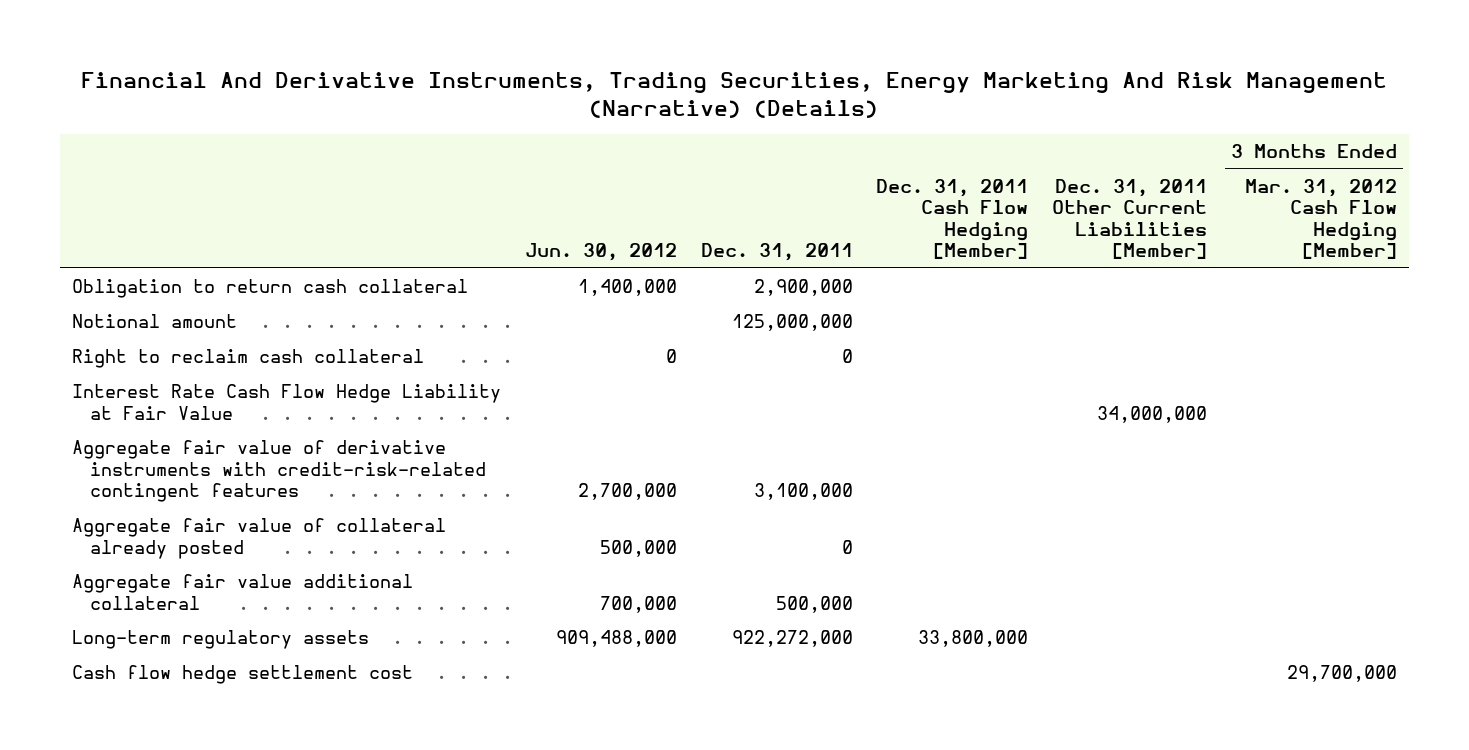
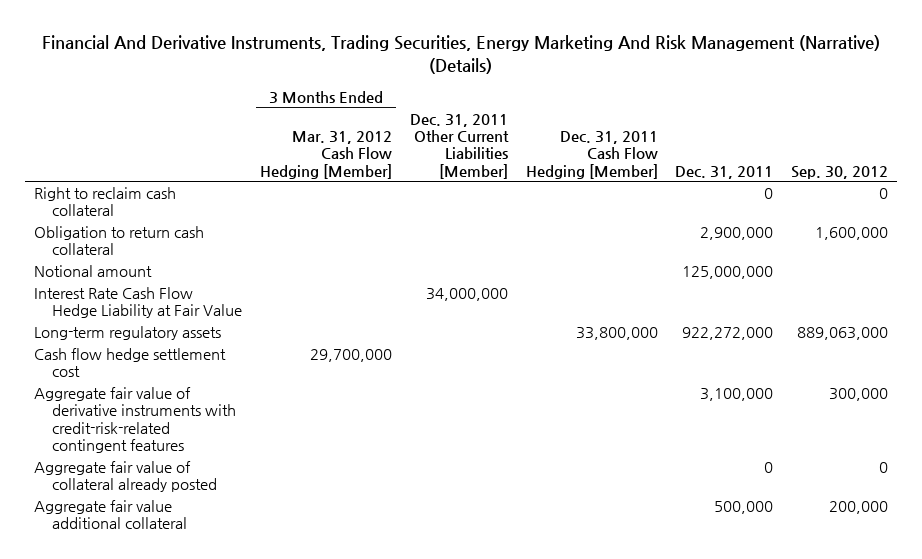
[524,243,677,262] Jun. 30, 2012 -> none
none -> [791,165,889,179] Sep. 30, 2012
[71,349,424,369] Right to reclaim cash collateral -> [34,187,177,217] Right to reclaim cash collateral
[71,630,369,650] Long-term regulatory assets -> [34,326,222,341] Long-term regulatory assets
[71,665,413,685] Cash flow hedge settlement cost -> [34,348,227,378] Cash flow hedge settlement cost

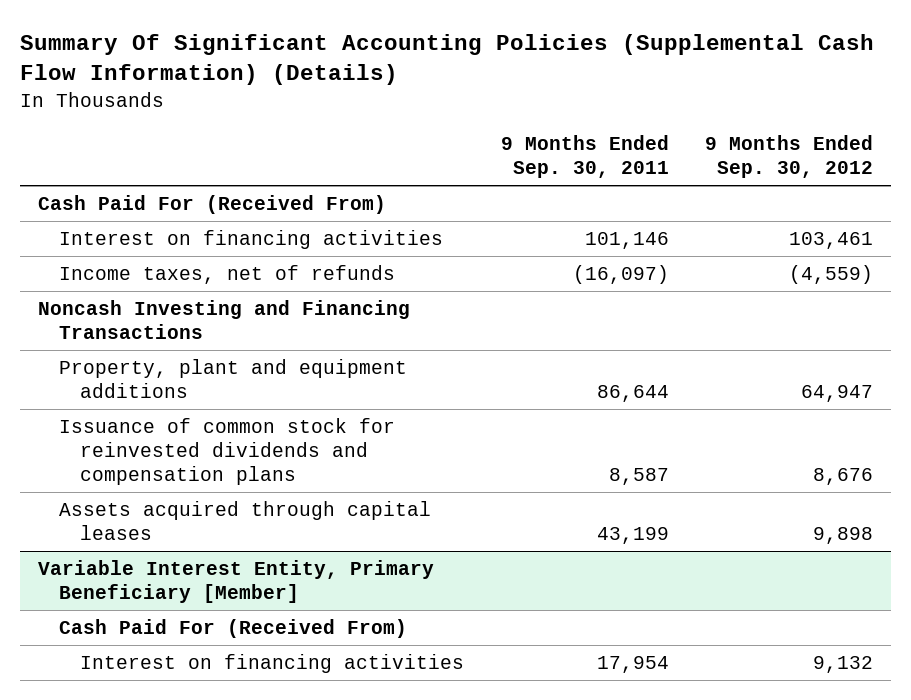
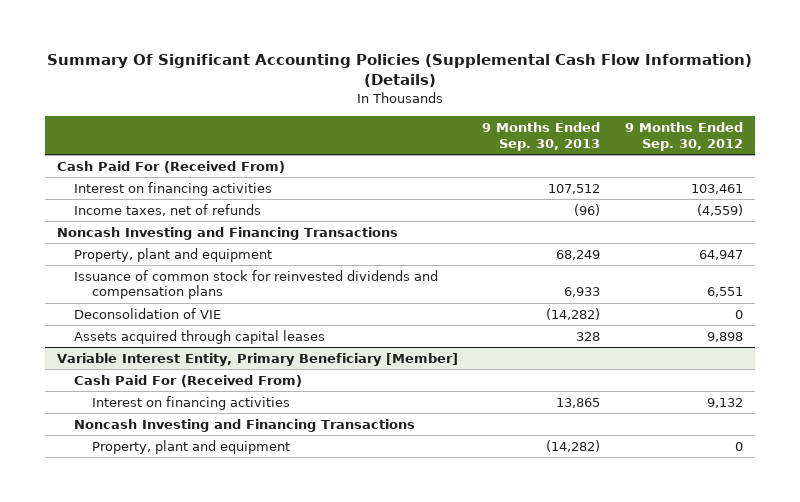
[500,134,669,179] 9 Months Ended Sep. 30, 2011 -> none
none -> [482,122,601,151] 9 Months Ended Sep. 30, 2013
[59,358,408,399] Property, plant and equipment additions -> [74,247,273,262] Property, plant and equipment
[813,468,874,486] 8,676 -> [706,287,743,298] 6,551
none -> [74,307,222,319] Deconsolidation of VIE
none -> [74,418,416,432] Noncash Investing and Financing Transactions
none -> [91,439,290,454] Property, plant and equipment

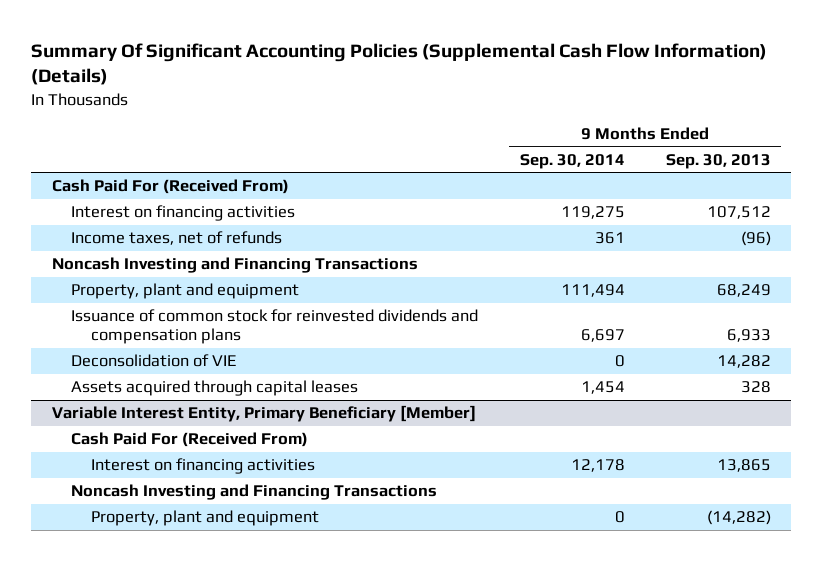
[624,122,743,151] 9 Months Ended Sep. 30, 2012 -> none
none -> [519,153,625,169] Sep. 30, 2014
[546,307,601,320] (14,282) -> [716,355,771,369] 14,282

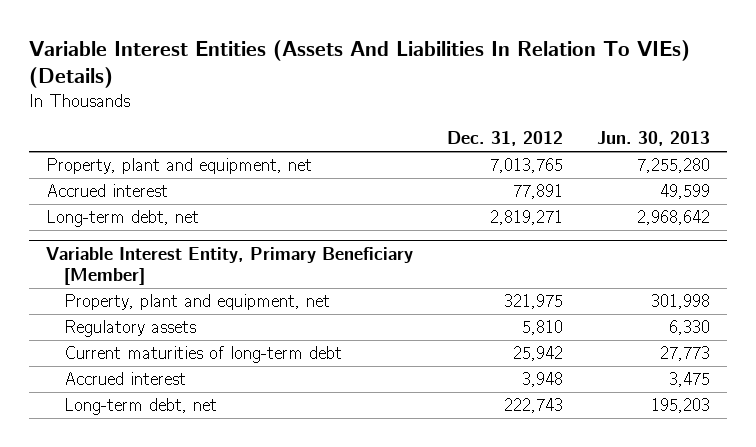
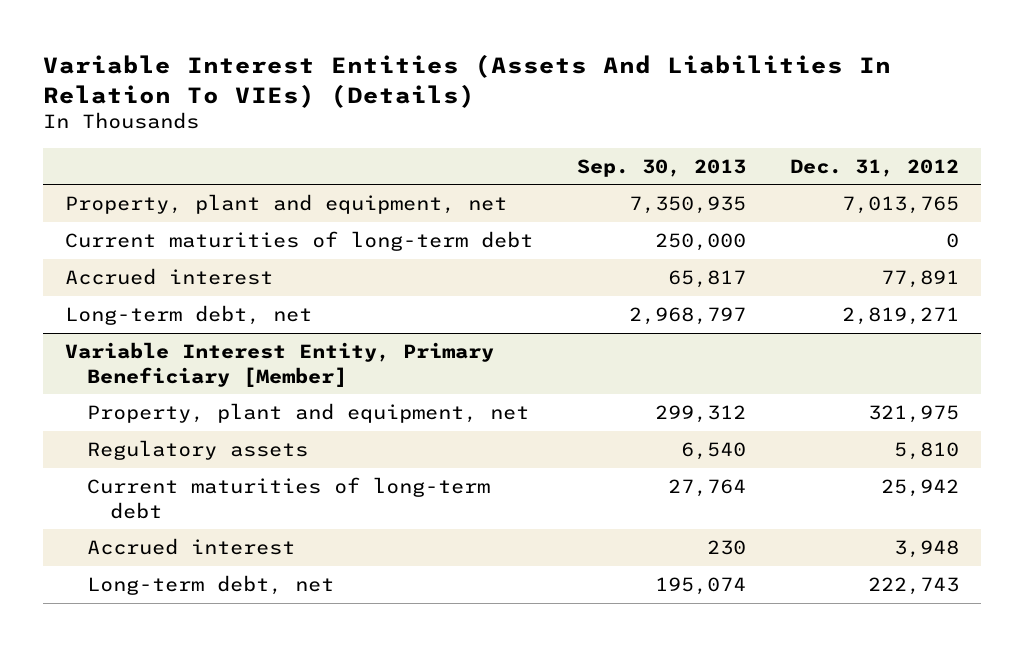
[597,131,711,147] Jun. 30, 2013 -> none
none -> [577,158,747,177] Sep. 30, 2013
none -> [65,231,534,252] Current maturities of long-term debt

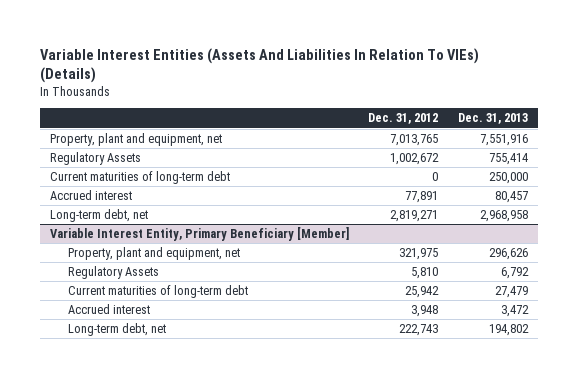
[577,158,747,177] Sep. 30, 2013 -> none
none -> [457,113,528,125] Dec. 31, 2013
none -> [49,152,141,166] Regulatory Assets
[87,440,309,461] Regulatory assets -> [67,266,159,280] Regulatory Assets

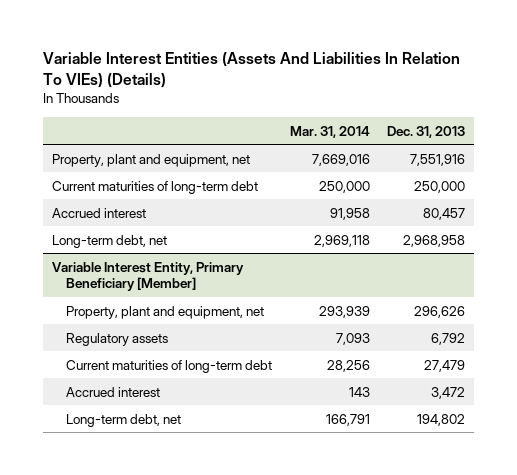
[368,113,439,125] Dec. 31, 2012 -> none
none -> [289,125,370,138] Mar. 31, 2014
[49,152,141,166] Regulatory Assets -> none
[67,266,159,280] Regulatory Assets -> [65,332,168,346] Regulatory assets

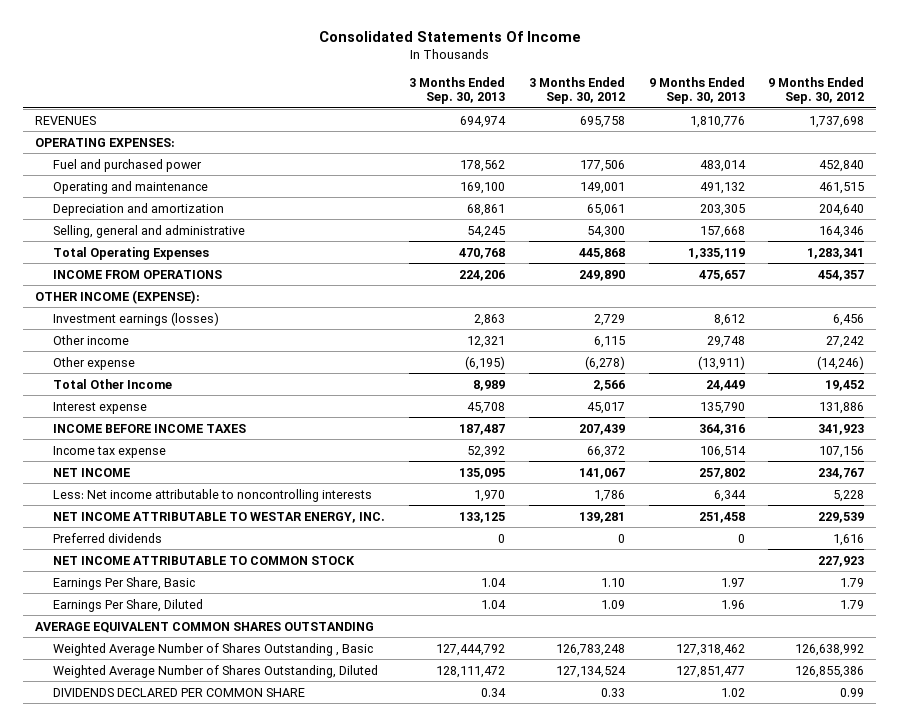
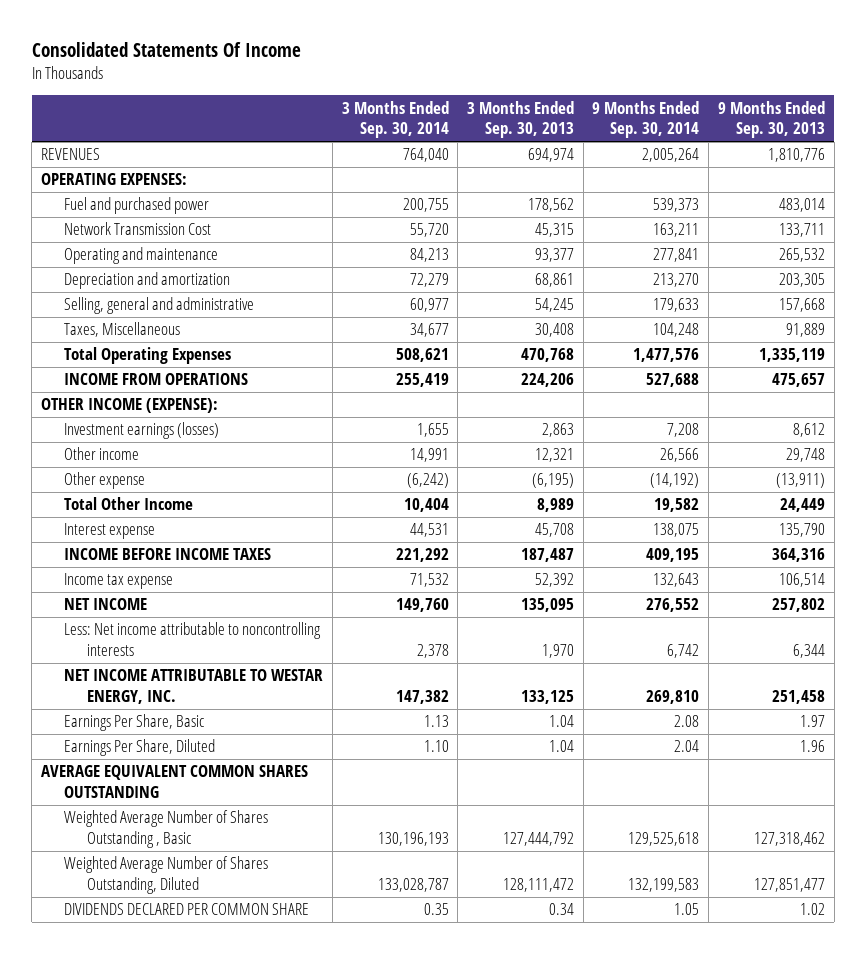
[528,76,625,105] 3 Months Ended Sep. 30, 2012 -> none
[768,76,865,105] 9 Months Ended Sep. 30, 2012 -> none
none -> [341,100,449,139] 3 Months Ended Sep. 30, 2014
none -> [592,100,700,139] 9 Months Ended Sep. 30, 2014
none -> [64,222,212,236] Network Transmission Cost
[460,181,506,194] 169,100 -> [535,248,575,263] 93,377
[699,181,745,194] 491,132 -> [778,248,825,263] 265,532
none -> [64,322,181,338] Taxes, Miscellaneous
[53,532,163,543] Preferred dividends -> none
[53,555,356,565] NET INCOME ATTRIBUTABLE TO COMMON STOCK -> none

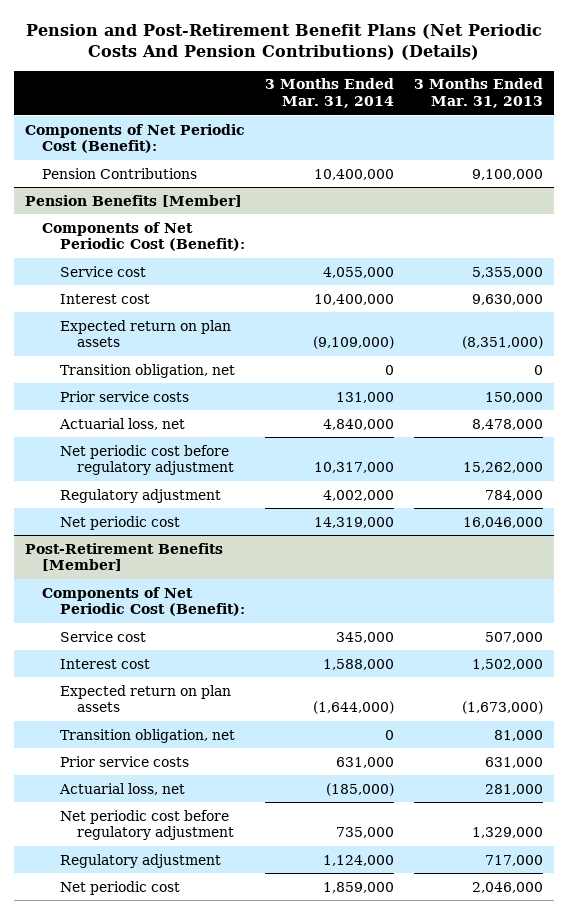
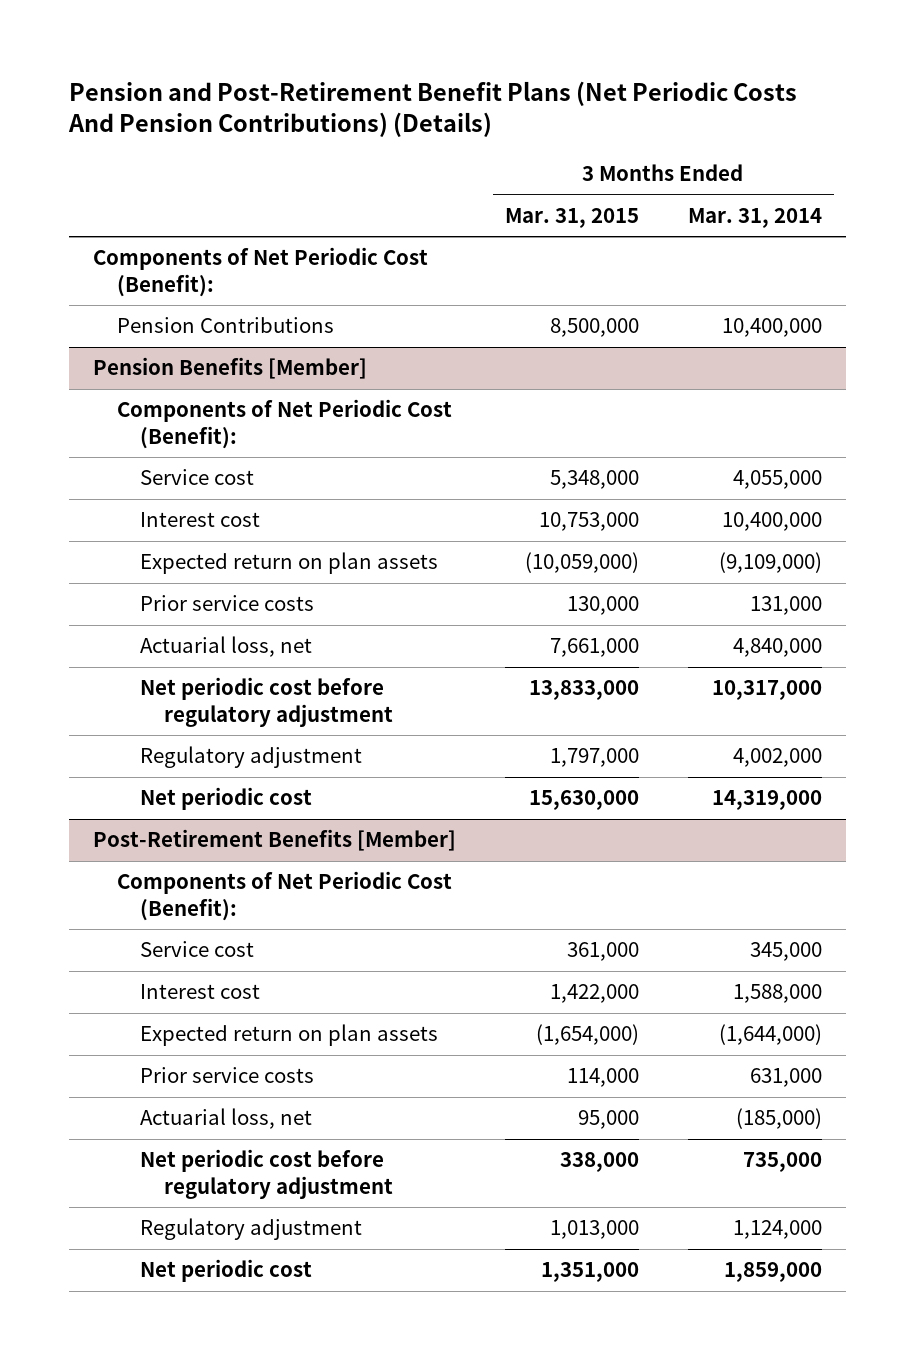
[414,78,544,109] 3 Months Ended Mar. 31, 2013 -> none
none -> [504,207,639,228] Mar. 31, 2015
[59,363,235,378] Transition obligation, net -> none
[59,728,235,743] Transition obligation, net -> none

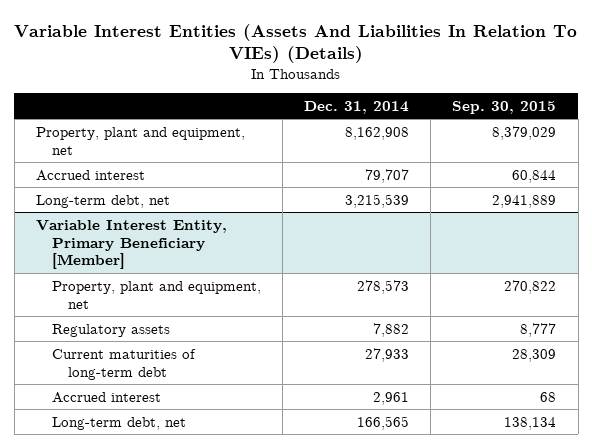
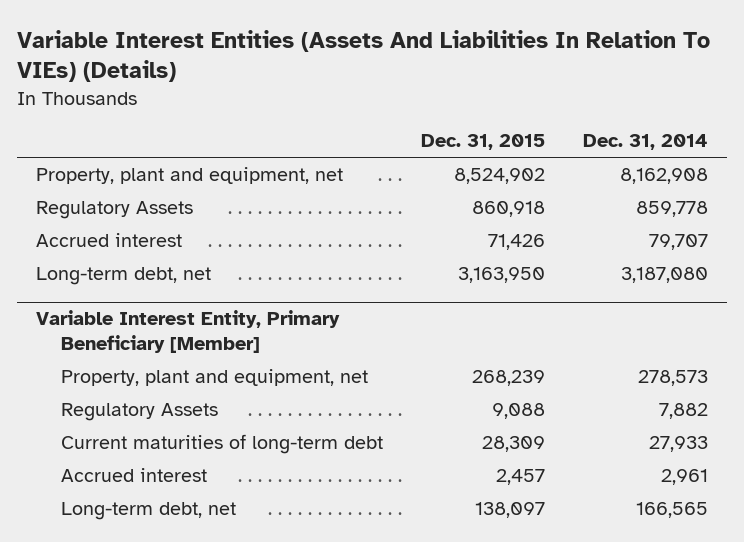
[452,100,557,114] Sep. 30, 2015 -> none
none -> [420,134,545,151] Dec. 31, 2015
none -> [36,201,194,220] Regulatory Assets
[345,193,410,208] 3,215,539 -> [620,267,708,284] 3,187,080
[52,323,171,337] Regulatory assets -> [60,403,218,422] Regulatory Assets

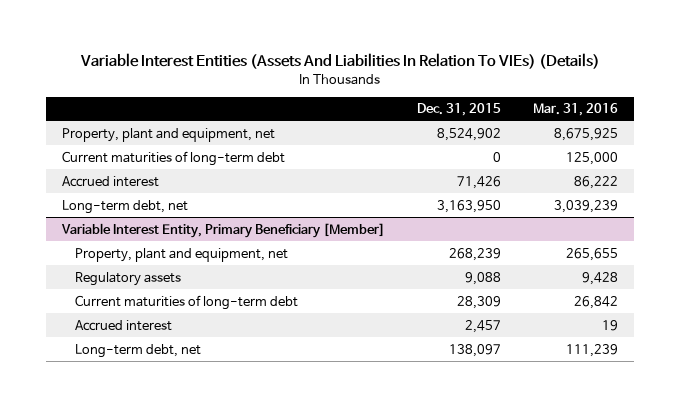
[582,134,708,151] Dec. 31, 2014 -> none
none -> [532,103,618,117] Mar. 31, 2016
[36,201,194,220] Regulatory Assets -> none
none -> [61,150,285,166] Current maturities of long-term debt
[60,403,218,422] Regulatory Assets -> [75,271,182,286] Regulatory assets

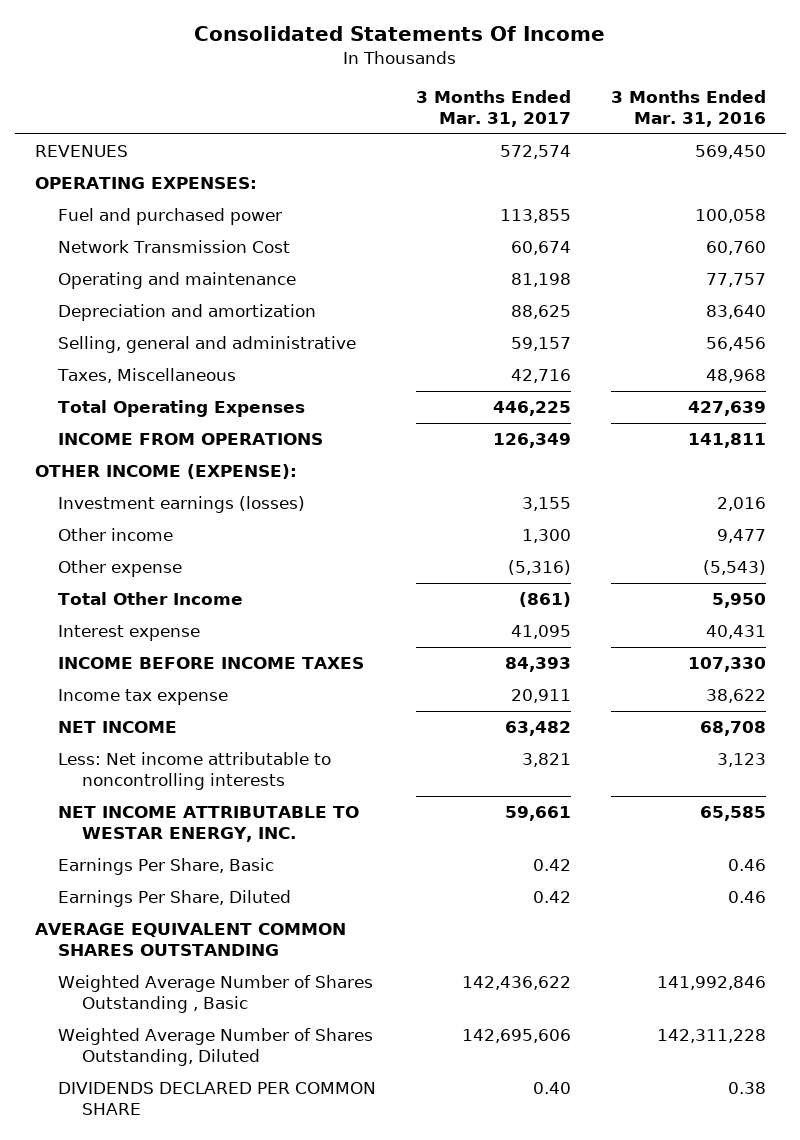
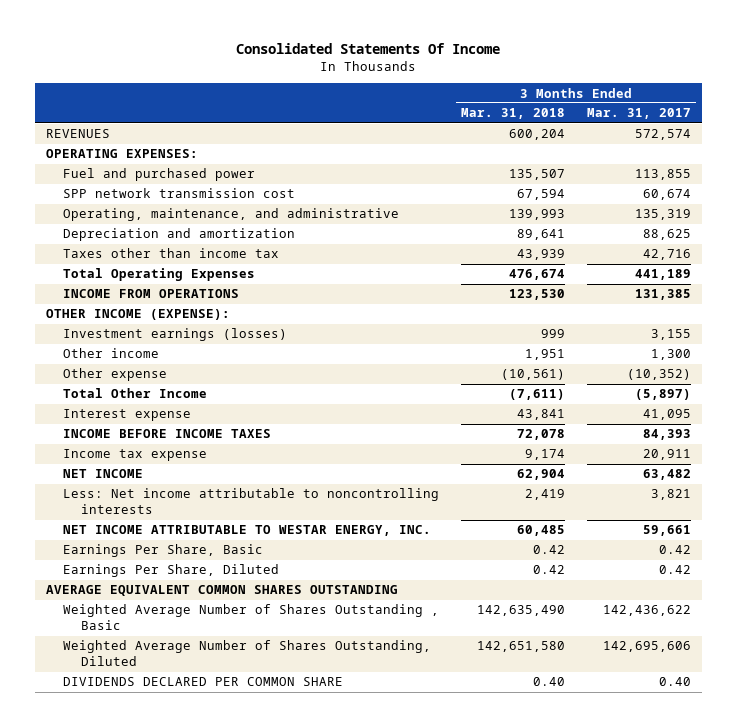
[610,89,766,127] 3 Months Ended Mar. 31, 2016 -> none
none -> [461,108,566,120] Mar. 31, 2018
[58,240,291,254] Network Transmission Cost -> [63,188,296,199] SPP network transmission cost
[58,272,297,290] Operating and maintenance -> [63,208,400,222] Operating, maintenance, and administrative
[510,273,571,288] 81,198 -> [634,209,691,221] 135,319
[58,336,357,354] Selling, general and administrative -> none
[57,368,237,384] Taxes, Miscellaneous -> [63,248,280,259] Taxes other than income tax
[492,401,571,417] 446,225 -> [634,269,691,281] 441,189
[492,433,571,449] 126,349 -> [634,289,691,301] 131,385
[507,560,571,576] (5,316) -> [626,369,691,381] (10,352)
[518,592,571,608] (861) -> [634,389,691,401] (5,897)

